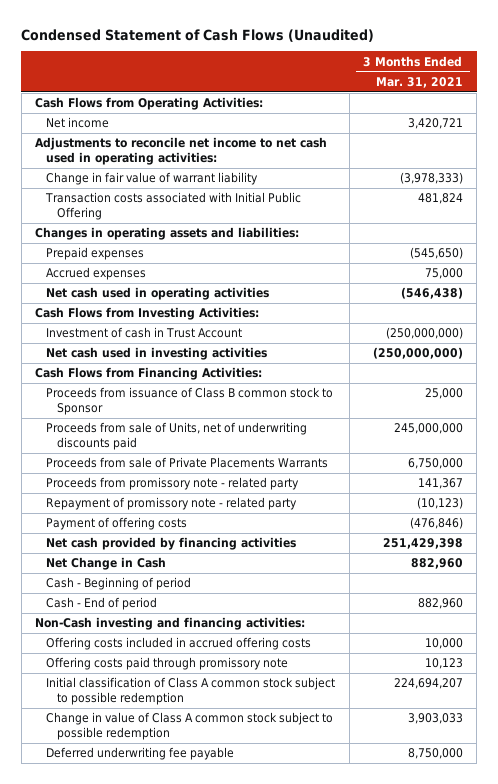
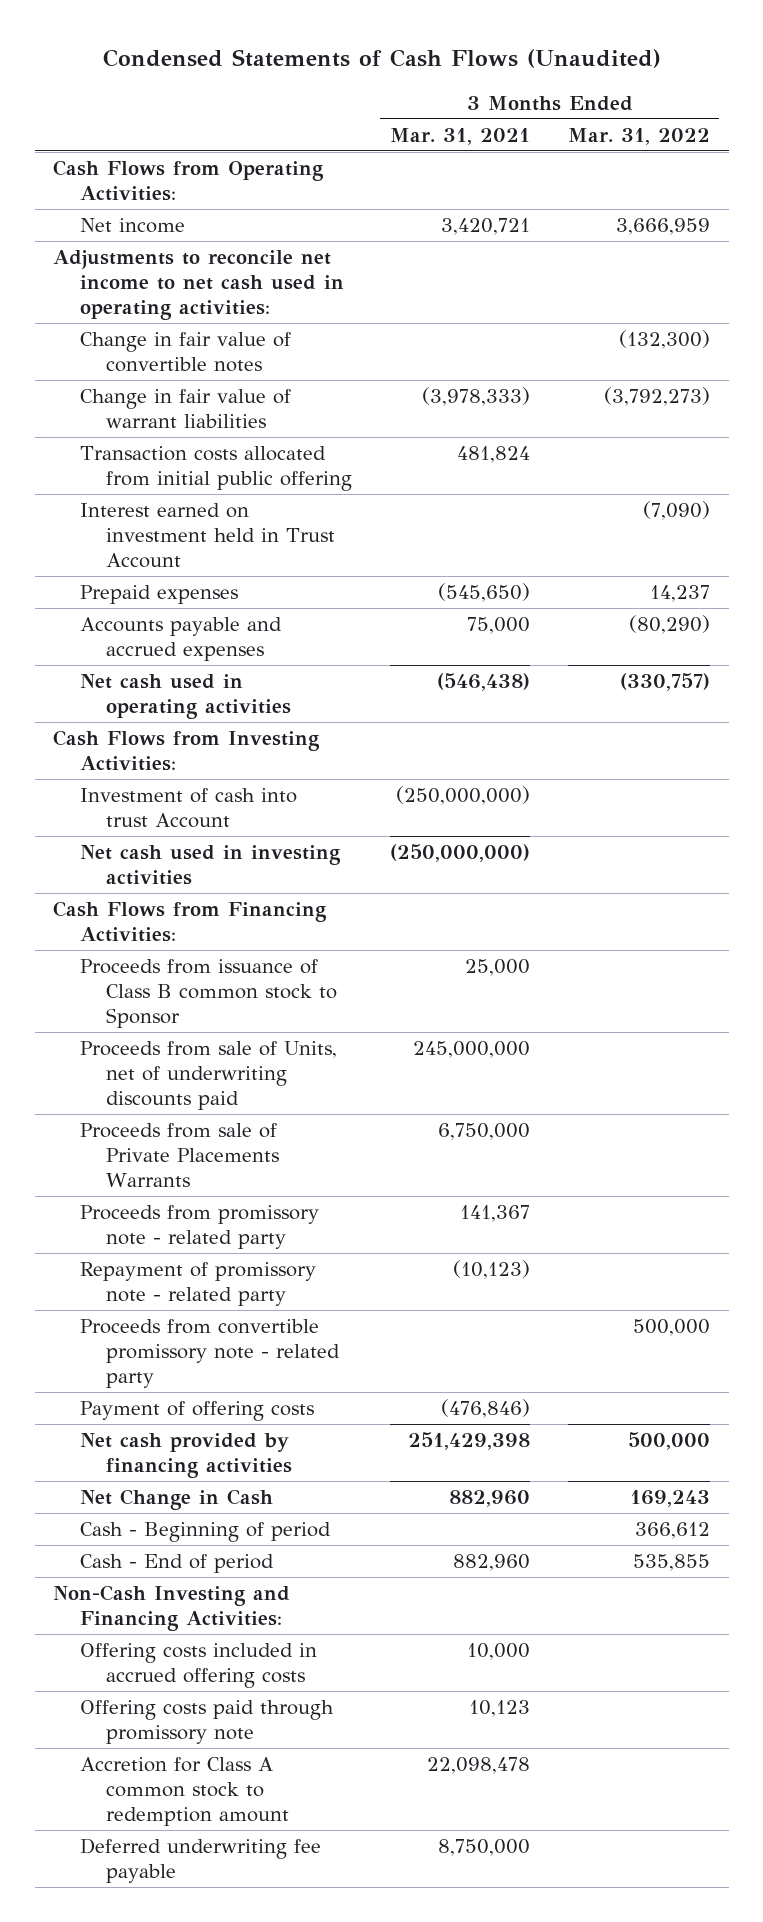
[21,28,375,42] Condensed Statement of Cash Flows (Unaudited) -> [102,49,661,69] Condensed Statements of Cash Flows (Unaudited)
none -> [567,127,710,145] Mar. 31, 2022
[35,227,300,241] Changes in operating assets and liabilities: -> none
none -> [79,332,291,373] Change in fair value of convertible notes
[46,172,259,186] Change in fair value of warrant liability -> [79,389,291,429] Change in fair value of warrant liabilities
[45,192,302,221] Transaction costs associated with Initial Public Offering -> [79,446,353,492] Transaction costs allocated from initial public offering
none -> [79,503,336,569] Interest earned on investment held in Trust Account
[46,267,147,281] Accrued expenses -> [79,617,282,662] Accounts payable and accrued expenses
[46,327,243,339] Investment of cash in Trust Account -> [79,788,297,829] Investment of cash into trust Account
none -> [79,1319,341,1389] Proceeds from convertible promissory note - related party
[35,617,306,631] Non-Cash investing and financing activities: -> [53,1585,291,1632] Non-Cash Investing and Financing Activities:
[46,677,336,706] Initial classification of Class A common stock subject to possible redemption -> none
[46,712,334,741] Change in value of Class A common stock subject to possible redemption -> none
none -> [79,1757,290,1827] Accretion for Class A common stock to redemption amount

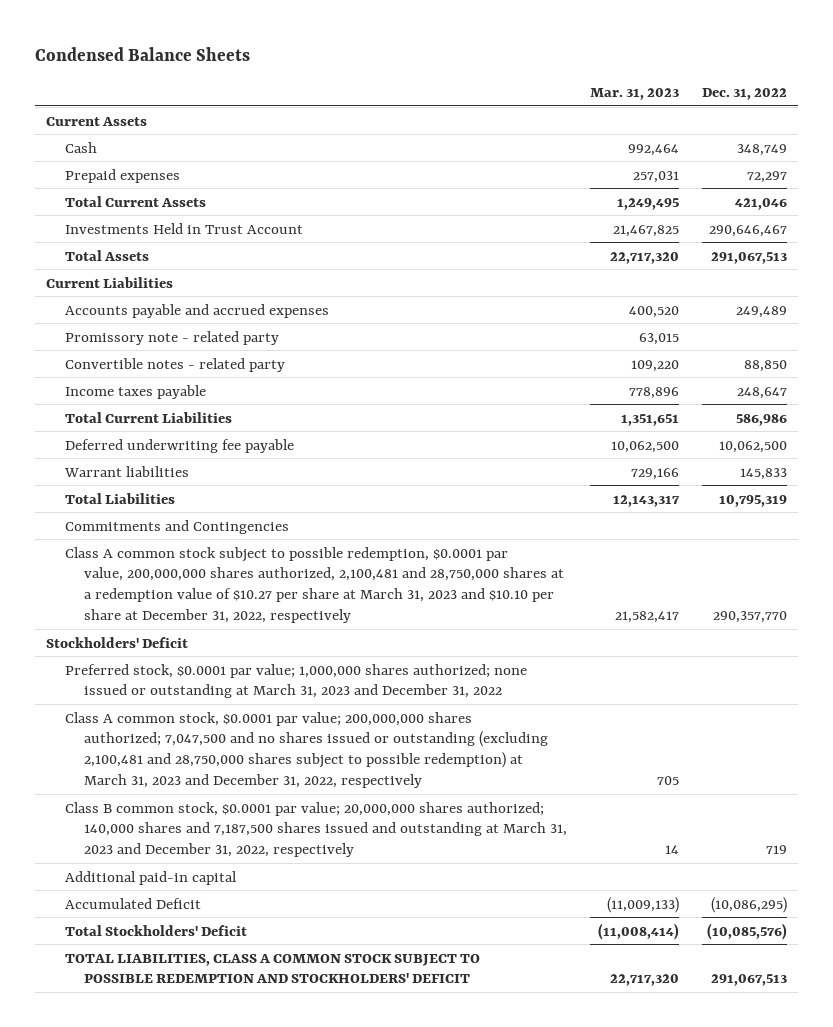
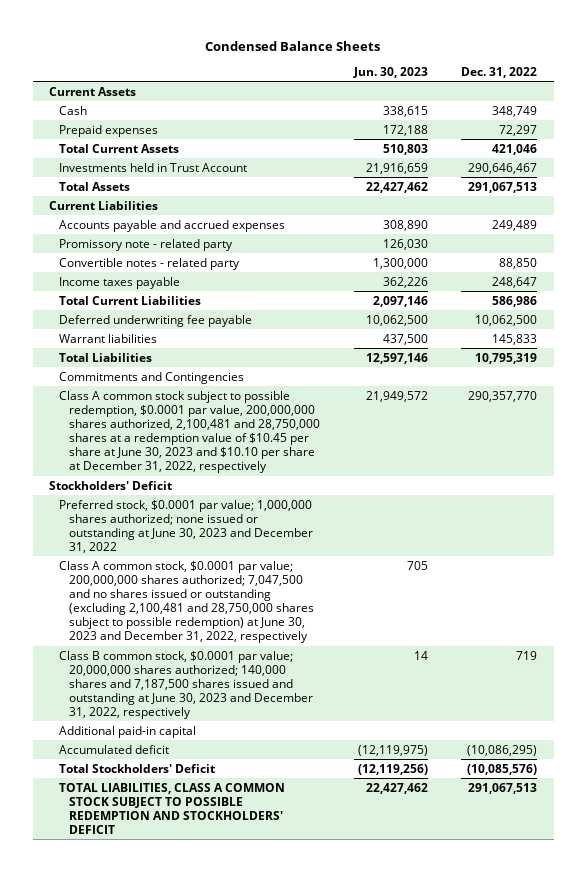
[589,87,679,100] Mar. 31, 2023 -> none
none -> [352,66,428,78] Jun. 30, 2023
[65,222,304,234] Investments Held in Trust Account -> [59,162,248,172] Investments held in Trust Account
[65,546,564,624] Class A common stock subject to possible redemption, $0.0001 par value, 200,000,000 shares authorized, 2,100,481 and 28,750,000 shares at a redemption value of $10.27 per share at March 31, 2023 and $10.10 per share at December 31, 2022, respectively -> [59,390,321,473] Class A common stock subject to possible redemption, $0.0001 par value, 200,000,000 shares authorized, 2,100,481 and 28,750,000 shares at a redemption value of $10.45 per share at June 30, 2023 and $10.10 per share at December 31, 2022, respectively
[65,663,528,699] Preferred stock, $0.0001 par value; 1,000,000 shares authorized; none issued or outstanding at March 31, 2023 and December 31, 2022 -> [59,499,314,553] Preferred stock, $0.0001 par value; 1,000,000 shares authorized; none issued or outstanding at June 30, 2023 and December 31, 2022
[65,711,548,789] Class A common stock, $0.0001 par value; 200,000,000 shares authorized; 7,047,500 and no shares issued or outstanding (excluding 2,100,481 and 28,750,000 shares subject to possible redemption) at March 31, 2023 and December 31, 2022, respectively -> [59,560,315,643] Class A common stock, $0.0001 par value; 200,000,000 shares authorized; 7,047,500 and no shares issued or outstanding (excluding 2,100,481 and 28,750,000 shares subject to possible redemption) at June 30, 2023 and December 31, 2022, respectively
[65,801,567,858] Class B common stock, $0.0001 par value; 20,000,000 shares authorized; 140,000 shares and 7,187,500 shares issued and outstanding at March 31, 2023 and December 31, 2022, respectively -> [59,650,314,719] Class B common stock, $0.0001 par value; 20,000,000 shares authorized; 140,000 shares and 7,187,500 shares issued and outstanding at June 30, 2023 and December 31, 2022, respectively
[65,897,202,909] Accumulated Deficit -> [59,744,170,754] Accumulated deficit

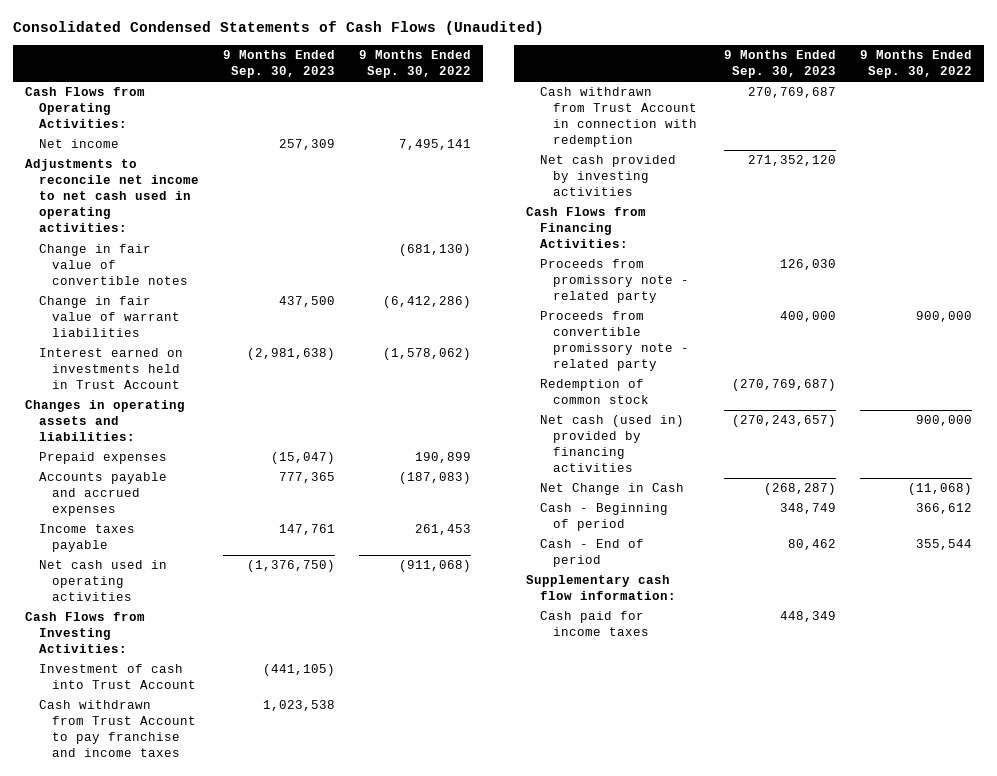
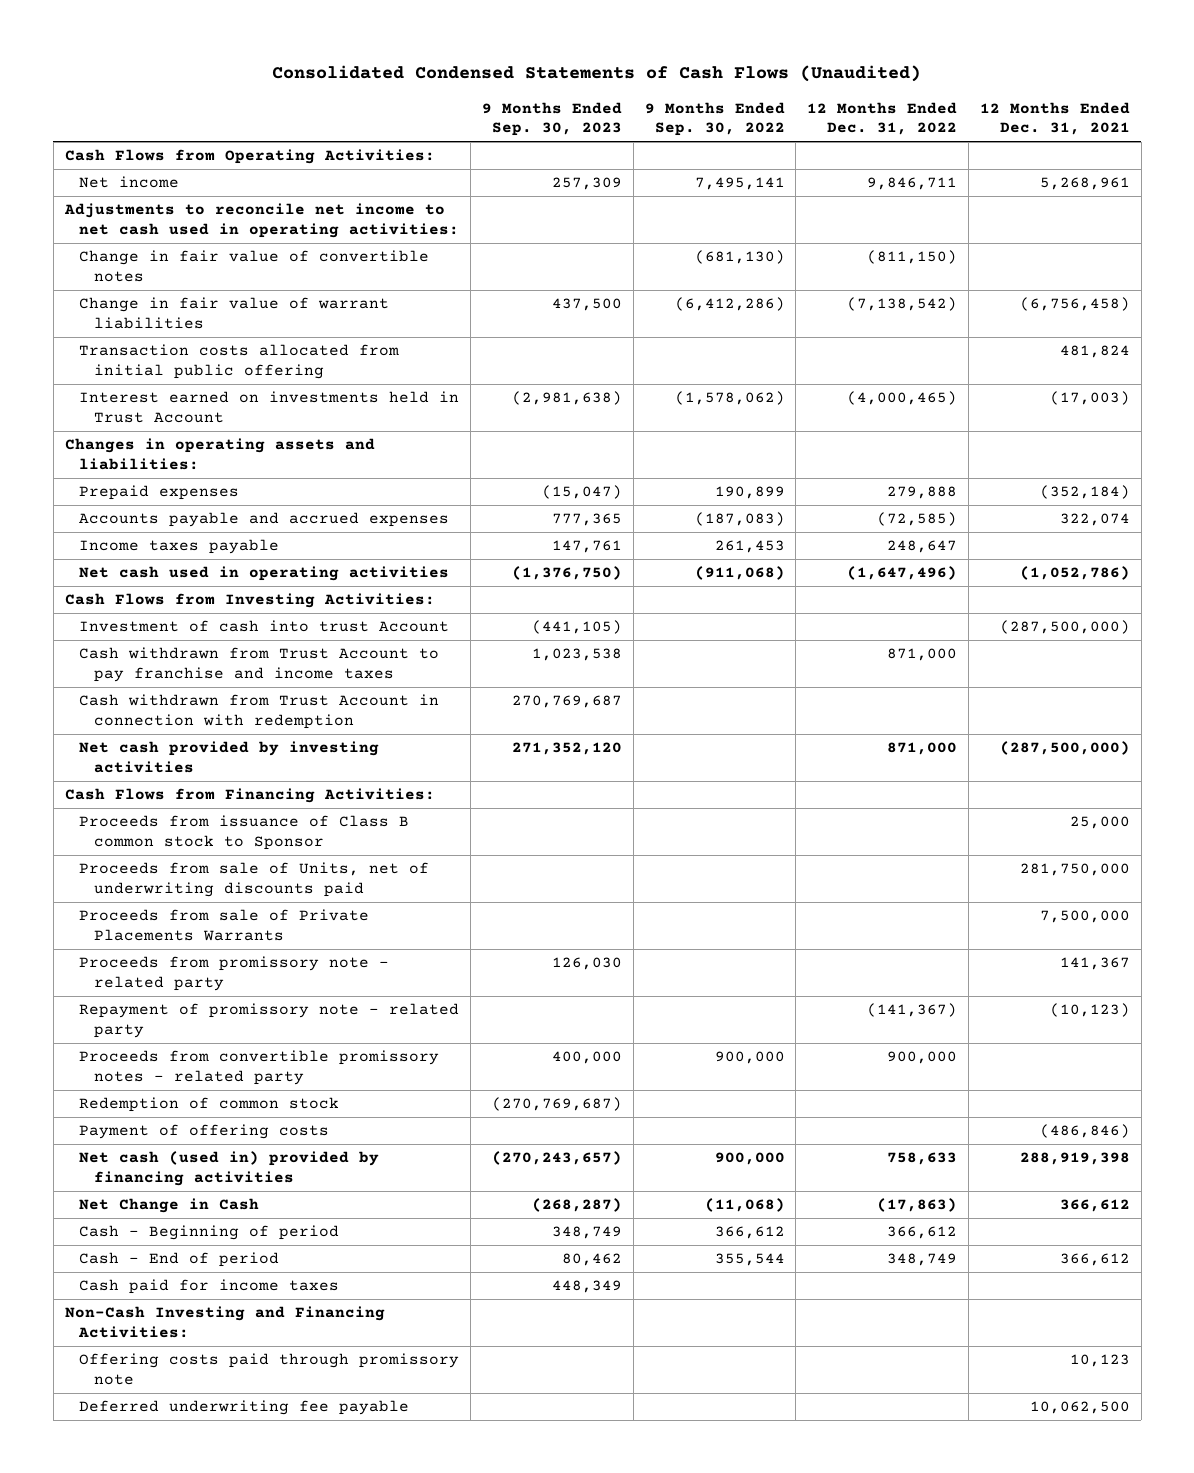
none -> [807,102,958,136] 12 Months Ended Dec. 31, 2022
none -> [979,102,1130,136] 12 Months Ended Dec. 31, 2021
none -> [79,344,400,379] Transaction costs allocated from initial public offering
[38,664,197,690] Investment of cash into Trust Account -> [79,620,450,633] Investment of cash into trust Account
none -> [79,815,410,850] Proceeds from issuance of Class B common stock to Sponsor
none -> [79,862,430,897] Proceeds from sale of Units, net of underwriting discounts paid
none -> [79,909,370,941] Proceeds from sale of Private Placements Warrants
none -> [79,1003,460,1038] Repayment of promissory note - related party
[539,311,690,372] Proceeds from convertible promissory note - related party -> [79,1050,440,1085] Proceeds from convertible promissory notes - related party
none -> [79,1124,330,1140] Payment of offering costs
[526,575,676,601] Supplementary cash flow information: -> none
none -> [64,1306,385,1338] Non-Cash Investing and Financing Activities:
none -> [79,1353,460,1385] Offering costs paid through promissory note
none -> [79,1400,410,1416] Deferred underwriting fee payable

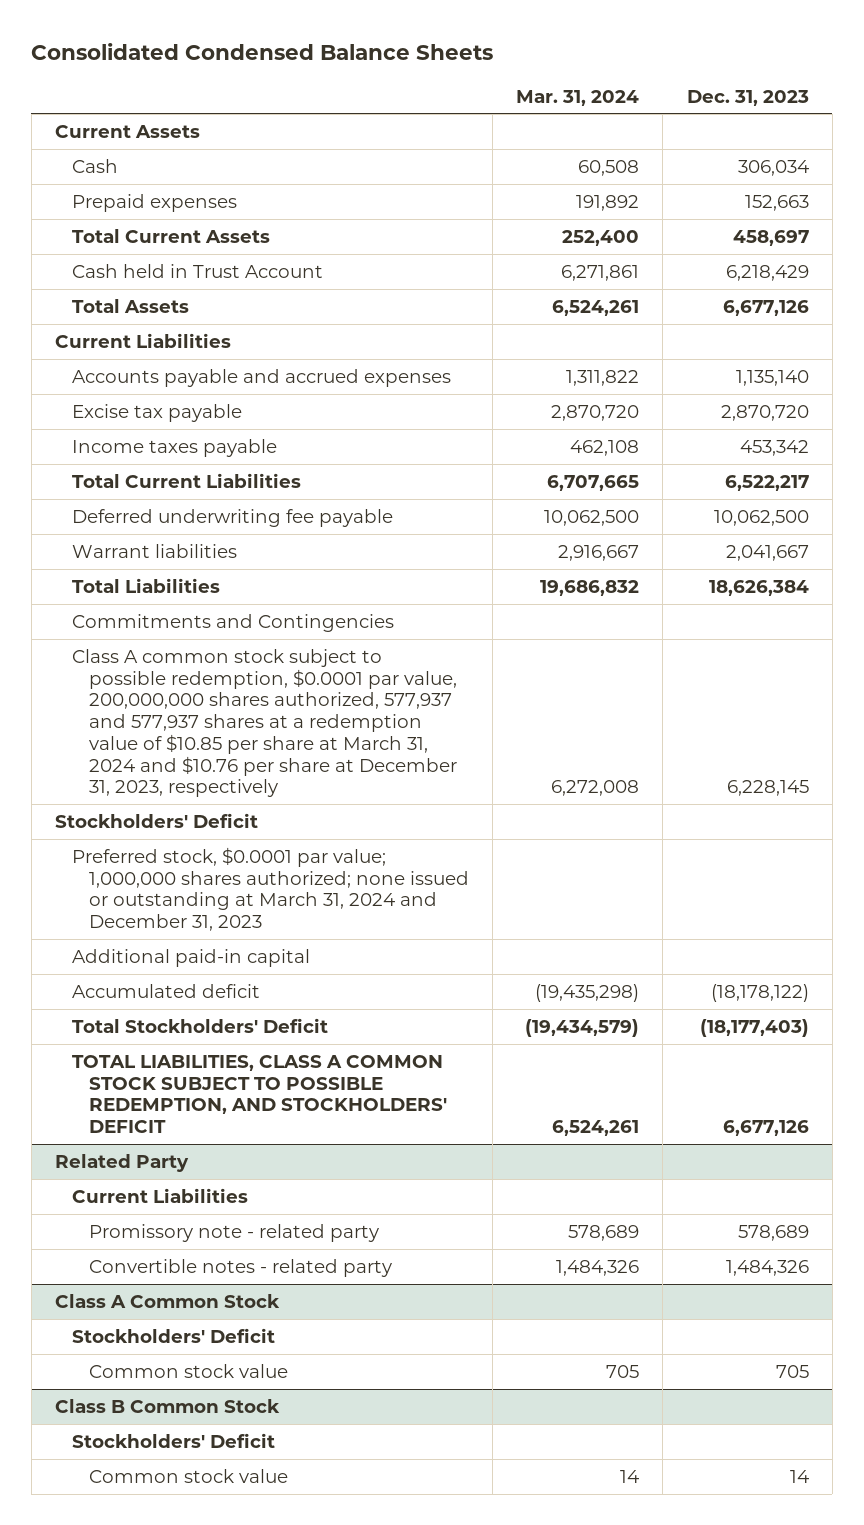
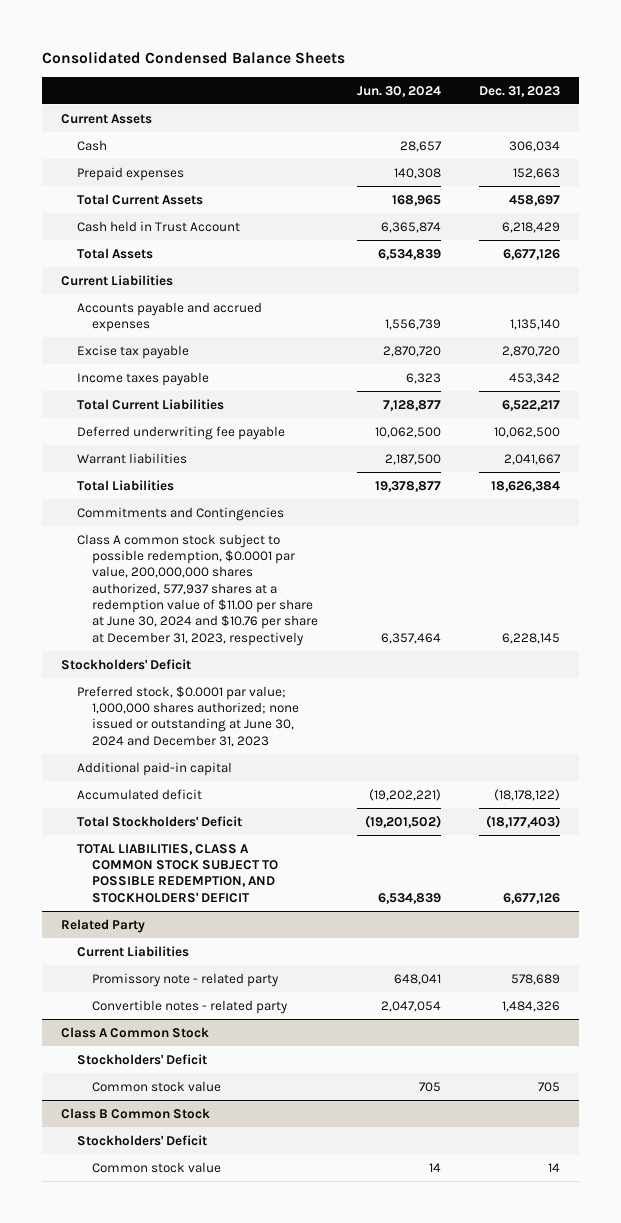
[516,89,640,106] Mar. 31, 2024 -> none
none -> [356,85,441,97] Jun. 30, 2024
[71,648,457,798] Class A common stock subject to possible redemption, $0.0001 par value, 200,000,000 shares authorized, 577,937 and 577,937 shares at a redemption value of $10.85 per share at March 31, 2024 and $10.76 per share at December 31, 2023, respectively -> [76,533,319,646] Class A common stock subject to possible redemption, $0.0001 par value, 200,000,000 shares authorized, 577,937 shares at a redemption value of $11.00 per share at June 30, 2024 and $10.76 per share at December 31, 2023, respectively
[71,846,469,932] Preferred stock, $0.0001 par value; 1,000,000 shares authorized; none issued or outstanding at March 31, 2024 and December 31, 2023 -> [76,685,300,747] Preferred stock, $0.0001 par value; 1,000,000 shares authorized; none issued or outstanding at June 30, 2024 and December 31, 2023

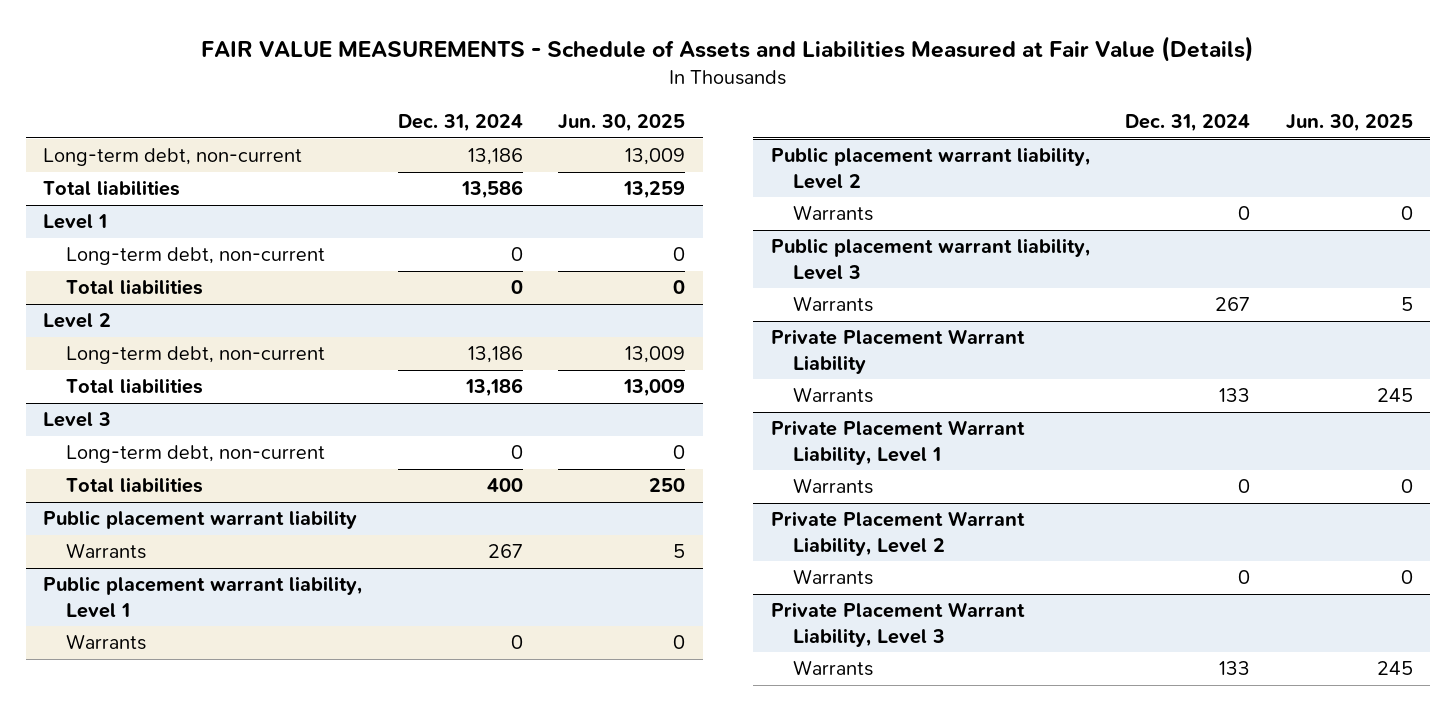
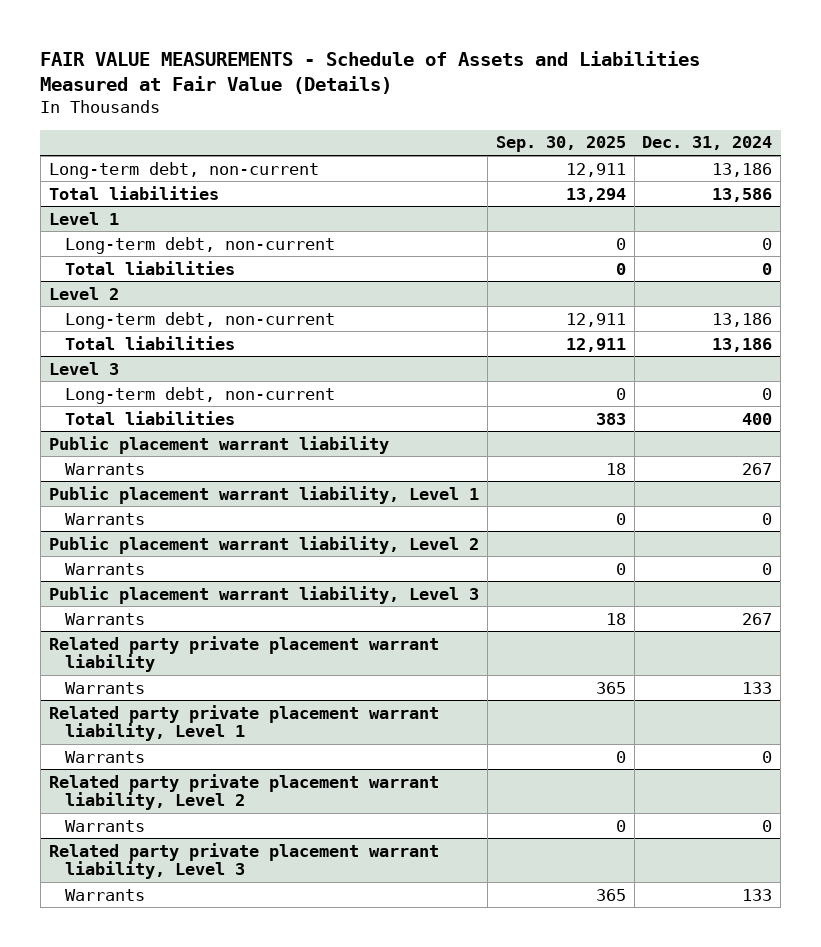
[558,113,686,132] Jun. 30, 2025 -> none
none -> [495,136,626,153] Sep. 30, 2025
[770,329,1025,374] Private Placement Warrant Liability -> [48,635,439,673] Related party private placement warrant liability
[770,420,1025,465] Private Placement Warrant Liability, Level 1 -> [48,704,439,742] Related party private placement warrant liability, Level 1
[770,511,1025,556] Private Placement Warrant Liability, Level 2 -> [48,773,439,811] Related party private placement warrant liability, Level 2
[770,602,1025,647] Private Placement Warrant Liability, Level 3 -> [48,842,439,880] Related party private placement warrant liability, Level 3

